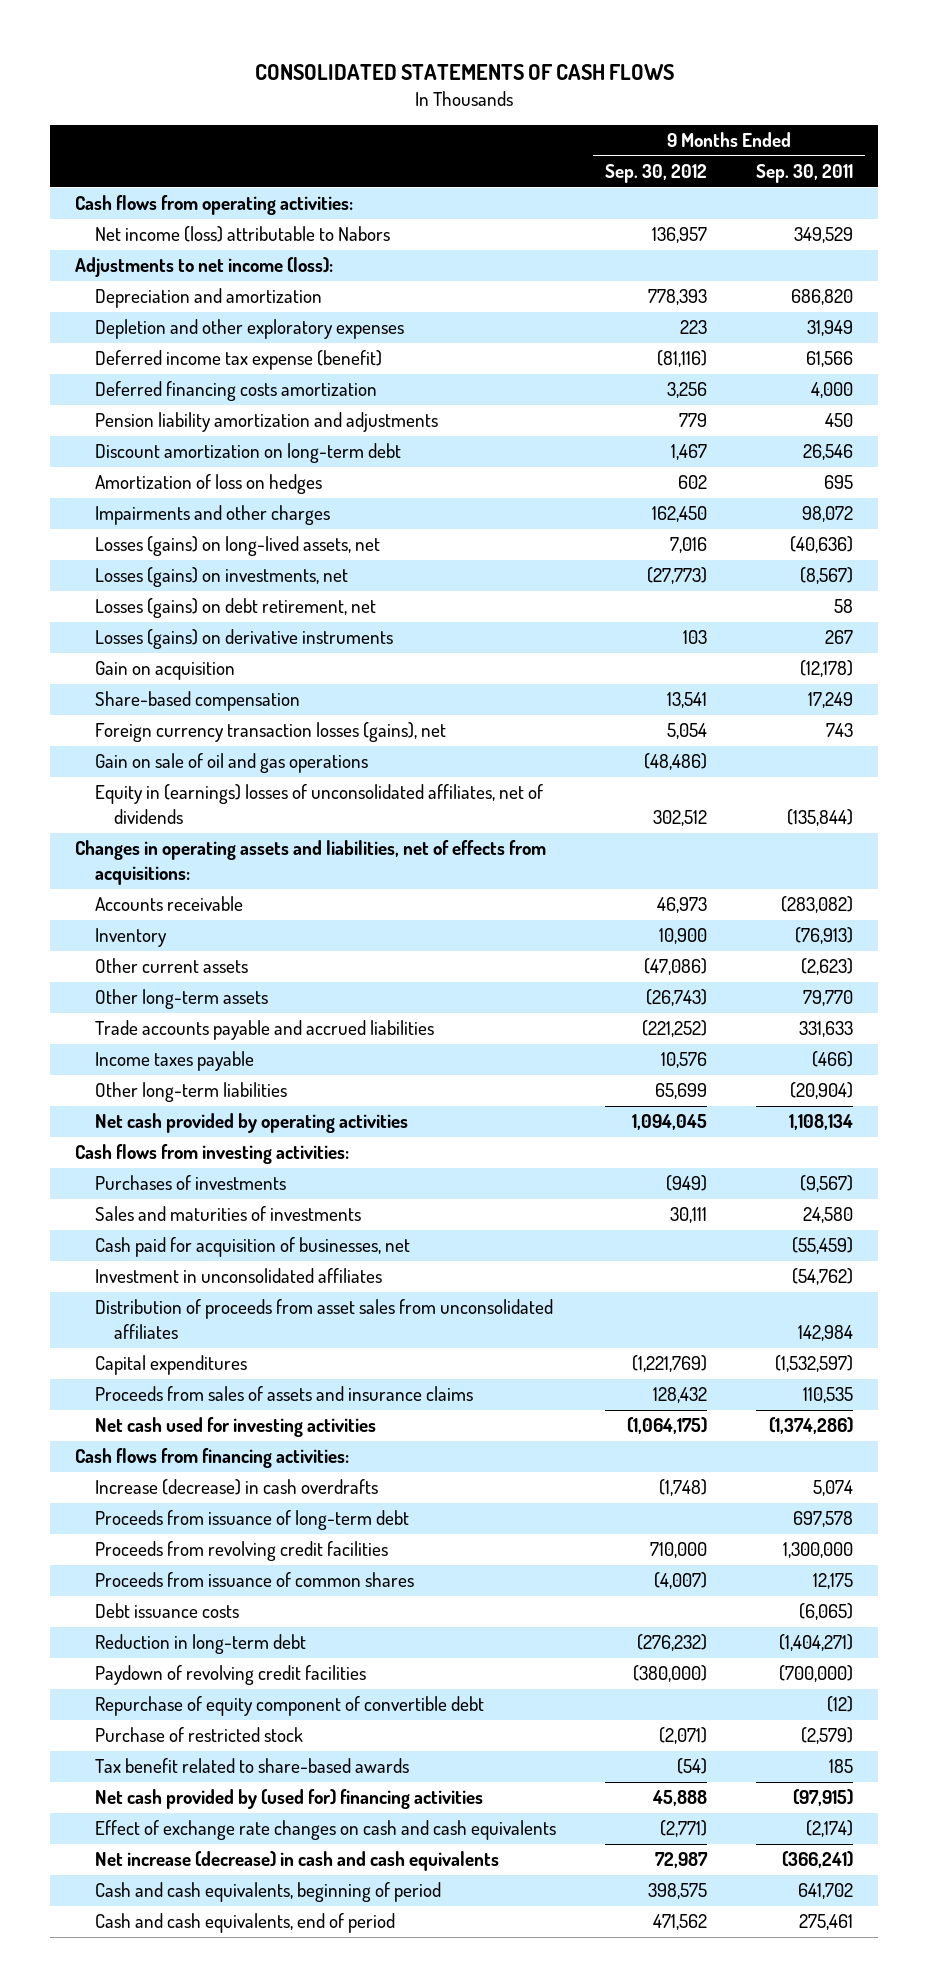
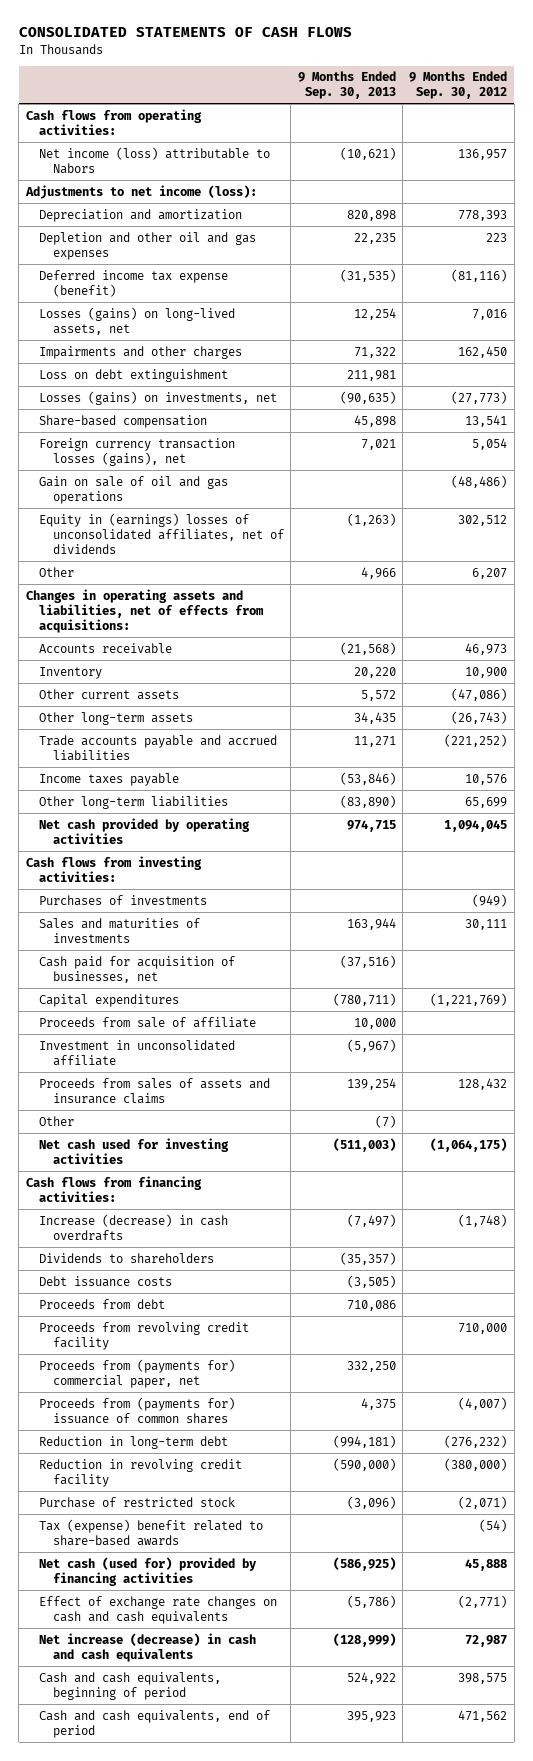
[755,164,853,184] Sep. 30, 2011 -> none
none -> [297,71,396,100] 9 Months Ended Sep. 30, 2013
[94,319,404,340] Depletion and other exploratory expenses -> [39,231,257,260] Depletion and other oil and gas expenses
[94,381,377,402] Deferred financing costs amortization -> none
[94,412,438,433] Pension liability amortization and adjustments -> none
[94,443,401,464] Discount amortization on long-term debt -> none
[94,474,322,495] Amortization of loss on hedges -> none
[94,505,330,526] Impairments and other charges -> [39,345,243,359] Impairments and other charges
none -> [39,368,229,382] Loss on debt extinguishment
[94,598,376,619] Losses (gains) on debt retirement, net -> none
[94,629,393,650] Losses (gains) on derivative instruments -> none
[94,661,235,681] Gain on acquisition -> none
none -> [39,566,75,577] Other
[94,1268,382,1284] Investment in unconsolidated affiliates -> none
[94,1299,553,1340] Distribution of proceeds from asset sales from unconsolidated affiliates -> none
none -> [39,1016,257,1028] Proceeds from sale of affiliate
none -> [39,1039,236,1066] Investment in unconsolidated affiliate
none -> [39,1115,75,1126] Other
[94,1510,409,1531] Proceeds from issuance of long-term debt -> none
[94,1541,388,1562] Proceeds from revolving credit facilities -> none
[94,1572,414,1588] Proceeds from issuance of common shares -> none
none -> [39,1252,215,1264] Dividends to shareholders
none -> [39,1298,166,1309] Proceeds from debt
none -> [39,1321,250,1350] Proceeds from revolving credit facility
none -> [39,1358,236,1388] Proceeds from (payments for) commercial paper, net
none -> [39,1396,236,1424] Proceeds from (payments for) issuance of common shares
[94,1696,484,1717] Repurchase of equity component of convertible debt -> none
[94,1665,366,1686] Paydown of revolving credit facilities -> [39,1458,243,1487] Reduction in revolving credit facility
[94,1758,409,1774] Tax benefit related to share-based awards -> [39,1518,264,1546] Tax (expense) benefit related to share-based awards
[94,1789,483,1810] Net cash provided by (used for) financing activities -> [39,1556,258,1586] Net cash (used for) provided by financing activities

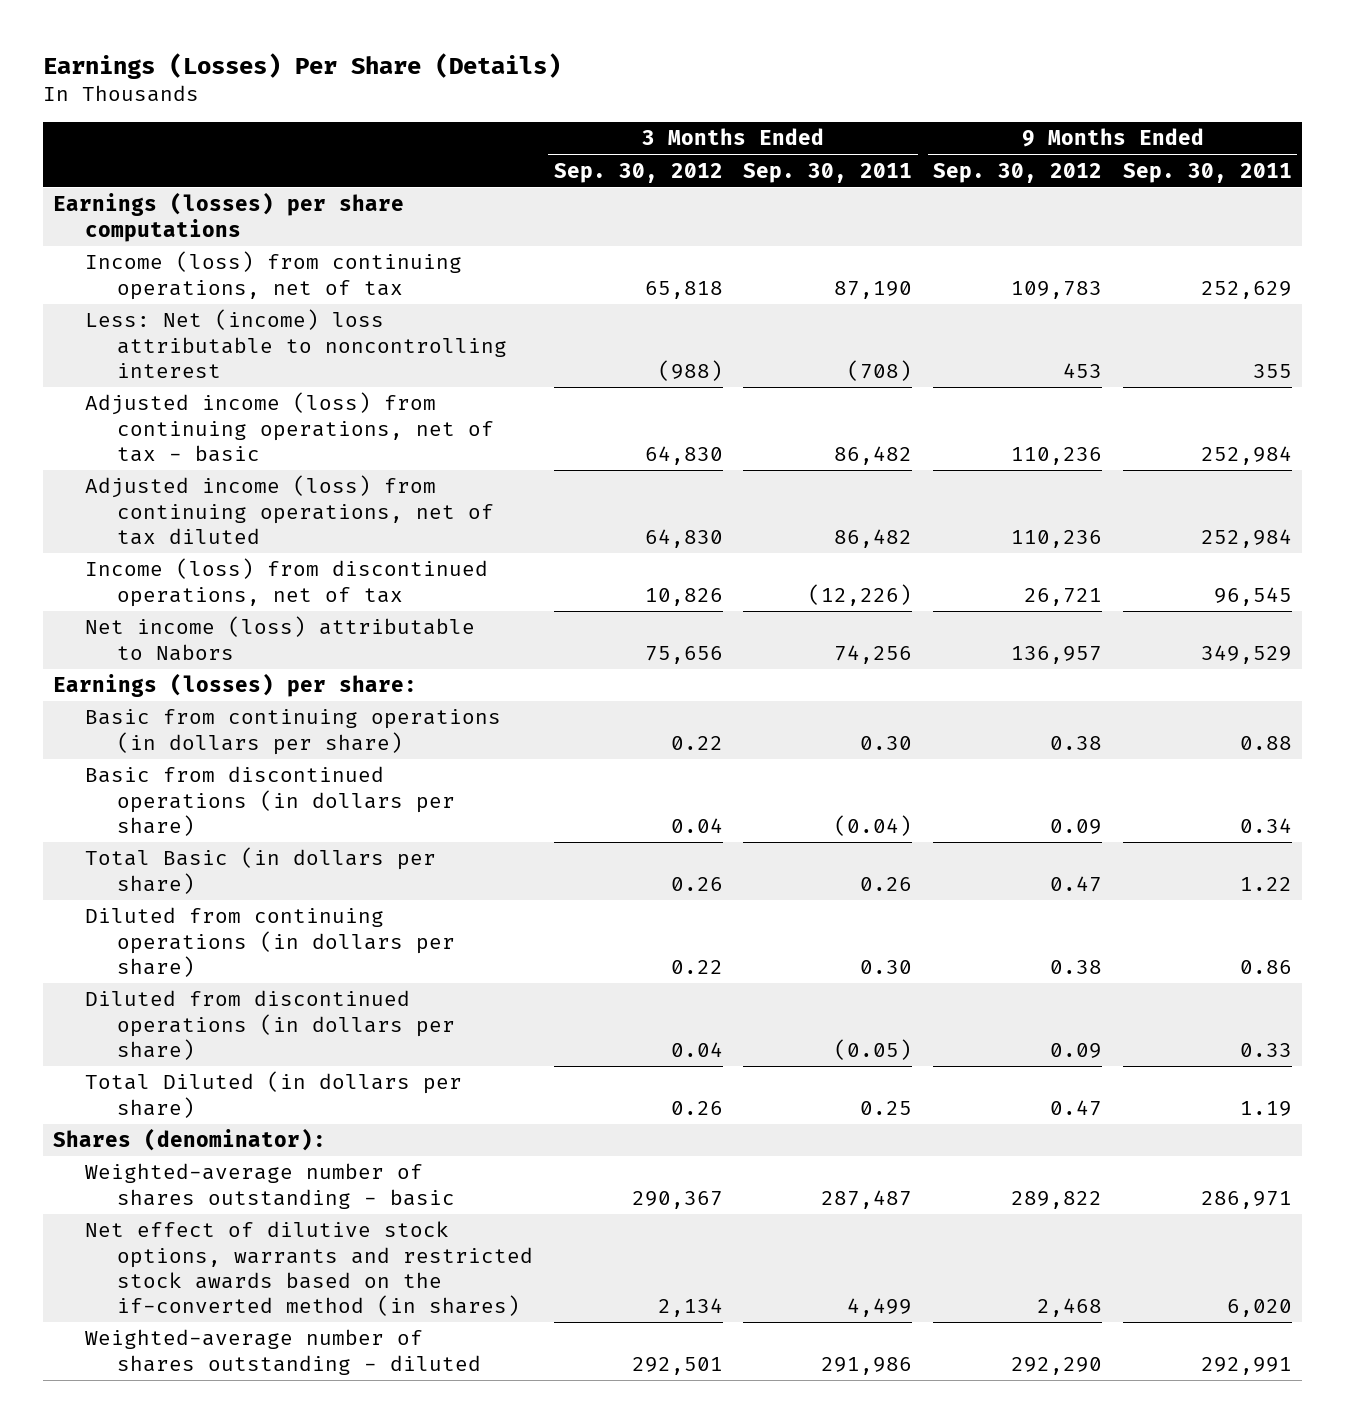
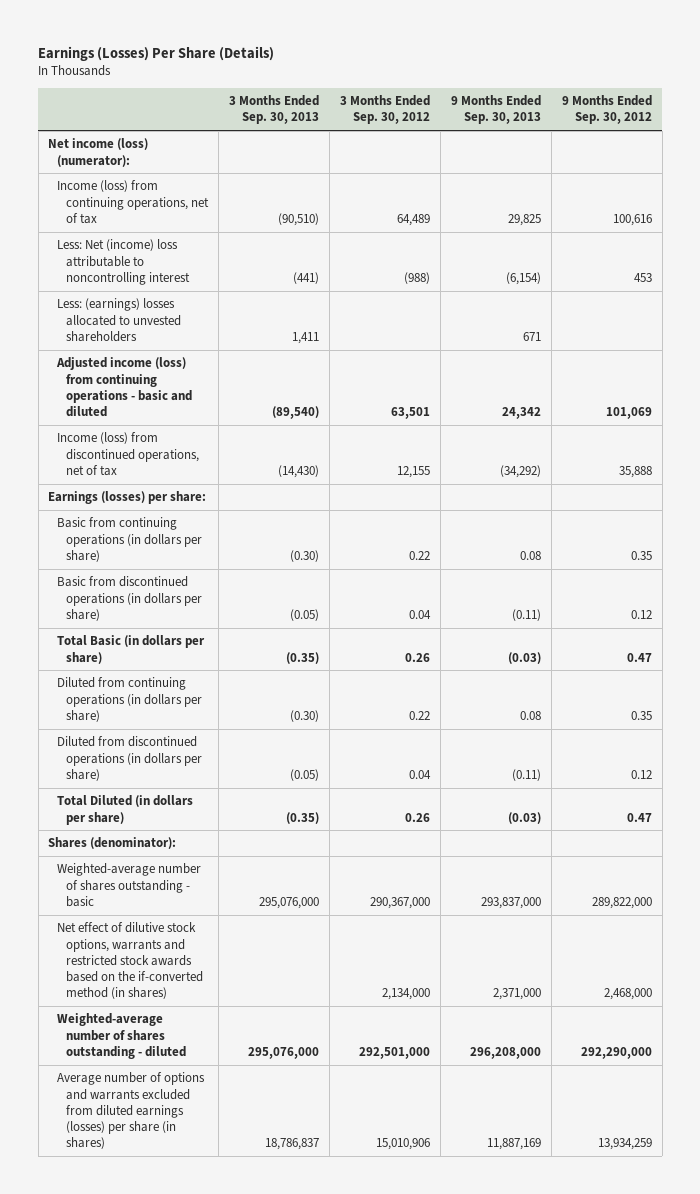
[743,162,913,183] Sep. 30, 2011 -> none
[1122,162,1292,183] Sep. 30, 2011 -> none
none -> [229,95,320,125] 3 Months Ended Sep. 30, 2013
none -> [451,95,542,125] 9 Months Ended Sep. 30, 2013
[53,192,405,242] Earnings (losses) per share computations -> [48,138,149,167] Net income (loss) (numerator):
[644,280,723,299] 65,818 -> [397,213,431,226] 64,489
[1011,280,1103,299] 109,783 -> [612,213,652,226] 100,616
[85,475,494,545] Adjusted income (loss) from continuing operations, net of tax diluted -> none
[85,616,476,661] Net income (loss) attributable to Nabors -> none
none -> [57,298,182,342] Less: (earnings) losses allocated to unvested shareholders
[85,392,494,462] Adjusted income (loss) from continuing operations, net of tax - basic -> [56,357,193,417] Adjusted income (loss) from continuing operations - basic and diluted
[644,445,723,465] 64,830 -> [391,406,431,419] 63,501
[1011,446,1103,465] 110,236 -> [605,406,652,419] 101,069
[644,587,723,606] 10,826 -> [397,465,431,478] 12,155
[1024,587,1103,606] 26,721 -> [618,465,652,478] 35,888
[1050,735,1103,750] 0.38 -> [630,550,652,560] 0.35
[1050,818,1103,834] 0.09 -> [630,609,652,619] 0.12
[1050,959,1103,974] 0.38 -> [630,710,652,720] 0.35
[1050,1042,1103,1058] 0.09 -> [630,769,652,779] 0.12
[631,1190,723,1209] 290,367 -> [370,896,431,909] 290,367,000
[1011,1190,1103,1209] 289,822 -> [591,896,652,909] 289,822,000
[657,1297,723,1317] 2,134 -> [382,988,431,1001] 2,134,000
[1037,1297,1103,1317] 2,468 -> [603,988,652,1001] 2,468,000
[631,1356,723,1375] 292,501 -> [359,1046,431,1059] 292,501,000
[1011,1356,1103,1375] 292,290 -> [580,1046,652,1059] 292,290,000
none -> [57,1072,206,1150] Average number of options and warrants excluded from diluted earnings (losses) per share (in shares)

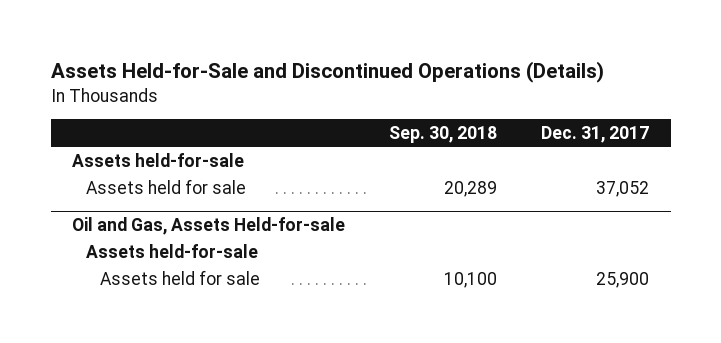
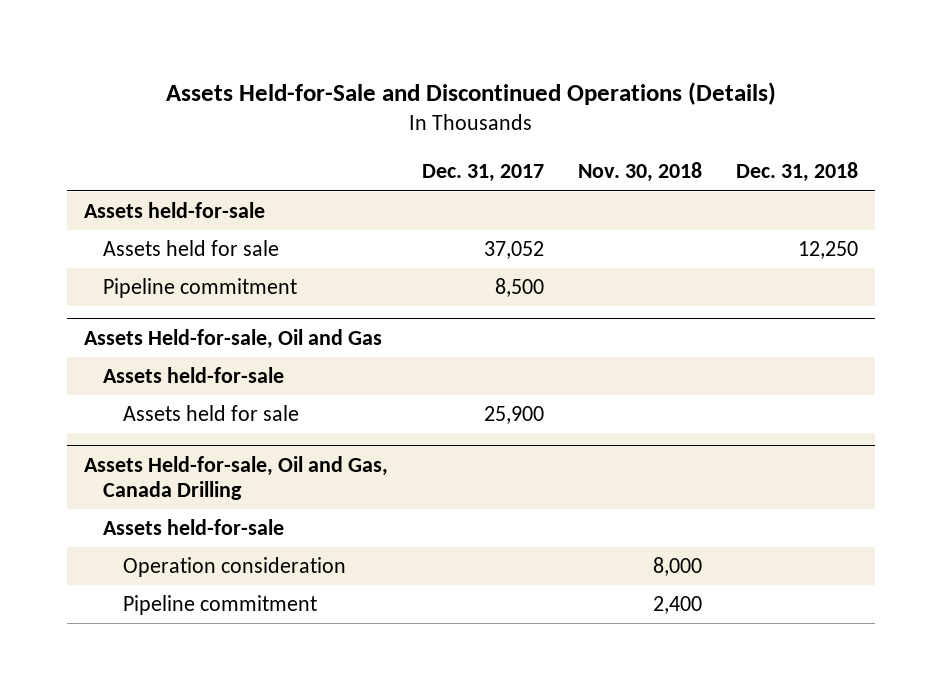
[389,126,498,144] Sep. 30, 2018 -> none
none -> [577,162,702,183] Nov. 30, 2018
none -> [735,162,858,183] Dec. 31, 2018
none -> [103,278,298,299] Pipeline commitment
[72,217,346,236] Oil and Gas, Assets Held-for-sale -> [84,328,383,349] Assets Held-for-sale, Oil and Gas
none -> [84,455,389,501] Assets Held-for-sale, Oil and Gas, Canada Drilling
none -> [103,519,285,536] Assets held-for-sale
none -> [122,557,346,578] Operation consideration
none -> [122,595,317,616] Pipeline commitment

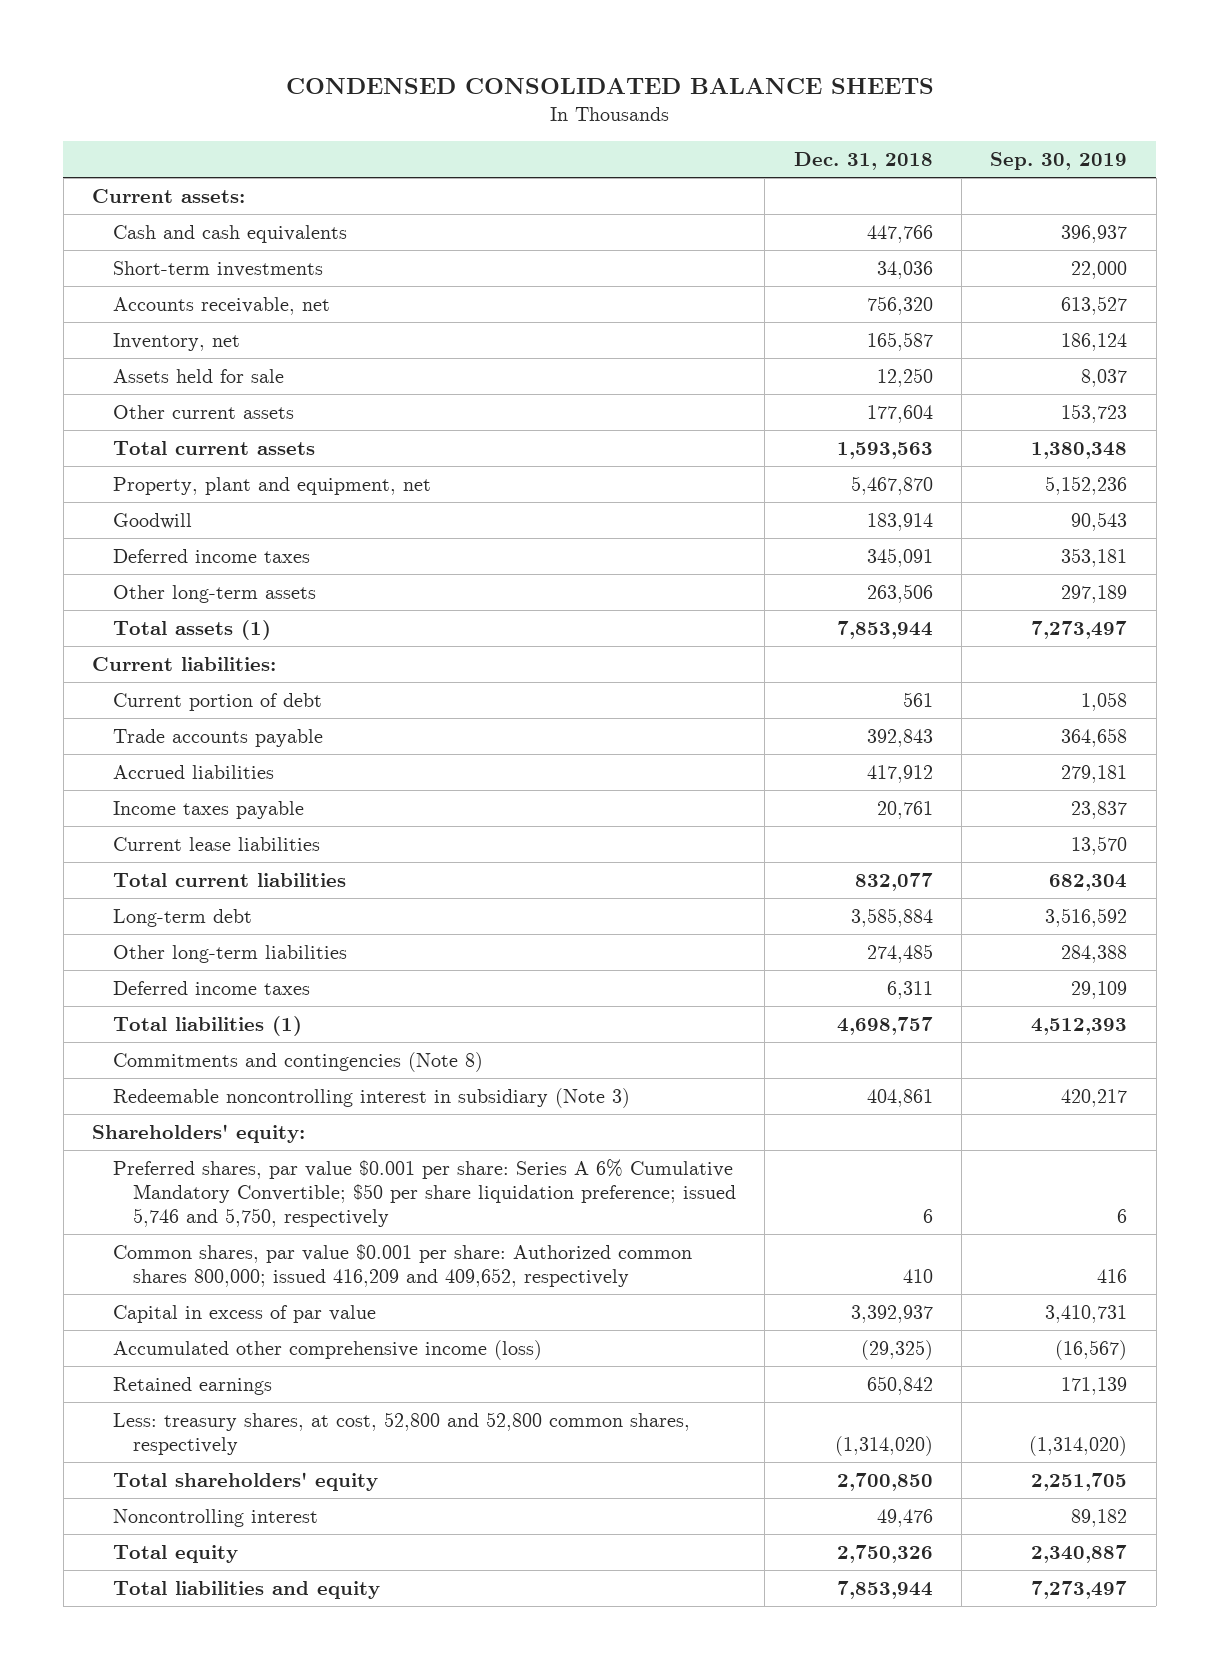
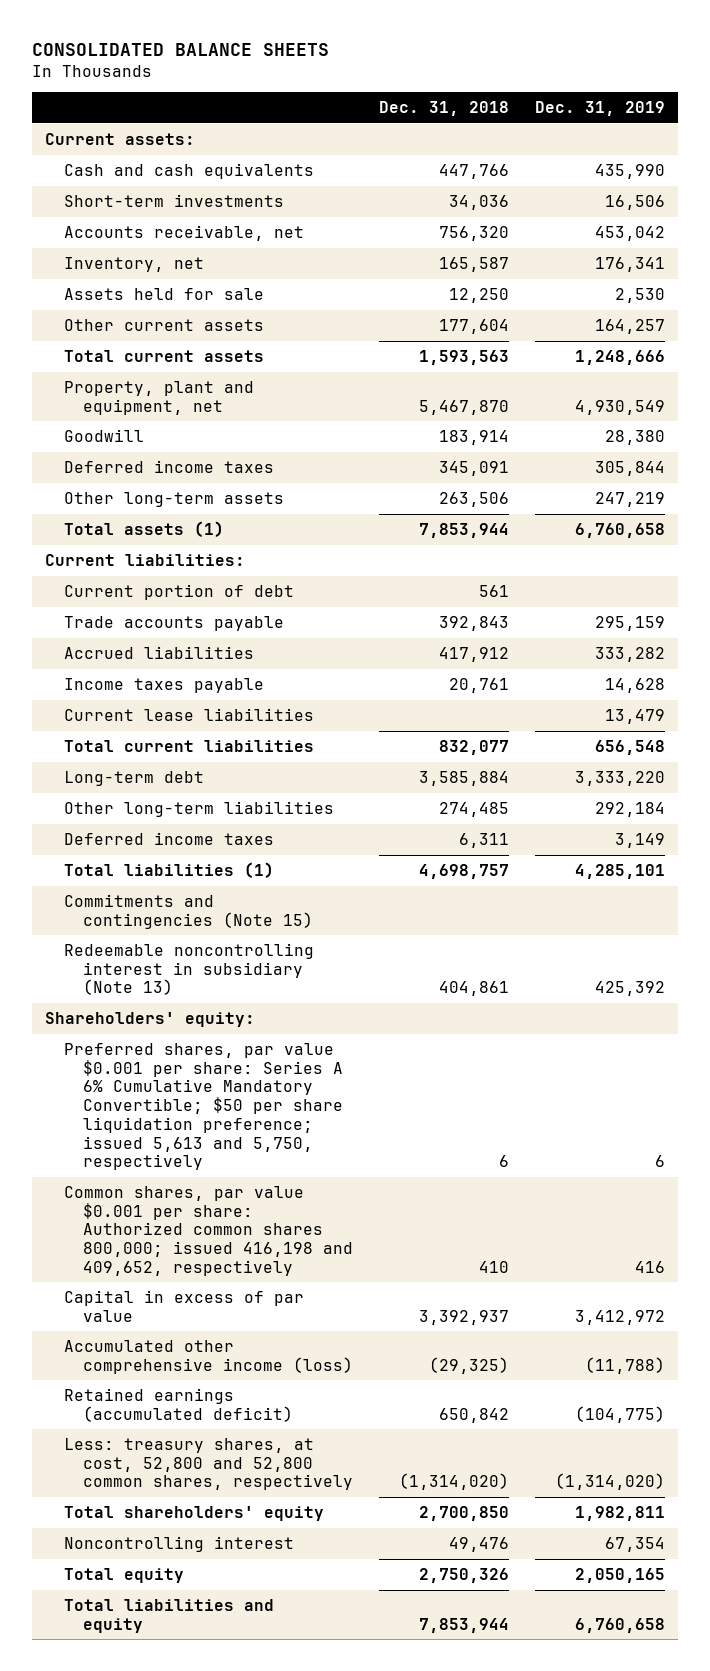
[285,78,934,95] CONDENSED CONSOLIDATED BALANCE SHEETS -> [31,42,329,56] CONSOLIDATED BALANCE SHEETS
[990,152,1128,171] Sep. 30, 2019 -> none
none -> [535,101,666,117] Dec. 31, 2019
[112,1051,483,1072] Commitments and contingencies (Note 8) -> [63,893,313,929] Commitments and contingencies (Note 15)
[112,1087,630,1108] Redeemable noncontrolling interest in subsidiary (Note 3) -> [63,942,314,996] Redeemable noncontrolling interest in subsidiary (Note 13)
[112,1158,737,1227] Preferred shares, par value $0.001 per share: Series A 6% Cumulative Mandatory Convertible; $50 per share liquidation preference; issued 5,746 and 5,750, respectively -> [63,1042,343,1171] Preferred shares, par value $0.001 per share: Series A 6% Cumulative Mandatory Convertible; $50 per share liquidation preference; issued 5,613 and 5,750, respectively
[112,1243,692,1287] Common shares, par value $0.001 per share: Authorized common shares 800,000; issued 416,209 and 409,652, respectively -> [63,1185,353,1276] Common shares, par value $0.001 per share: Authorized common shares 800,000; issued 416,198 and 409,652, respectively
[112,1376,272,1395] Retained earnings -> [63,1387,293,1422] Retained earnings (accumulated deficit)

